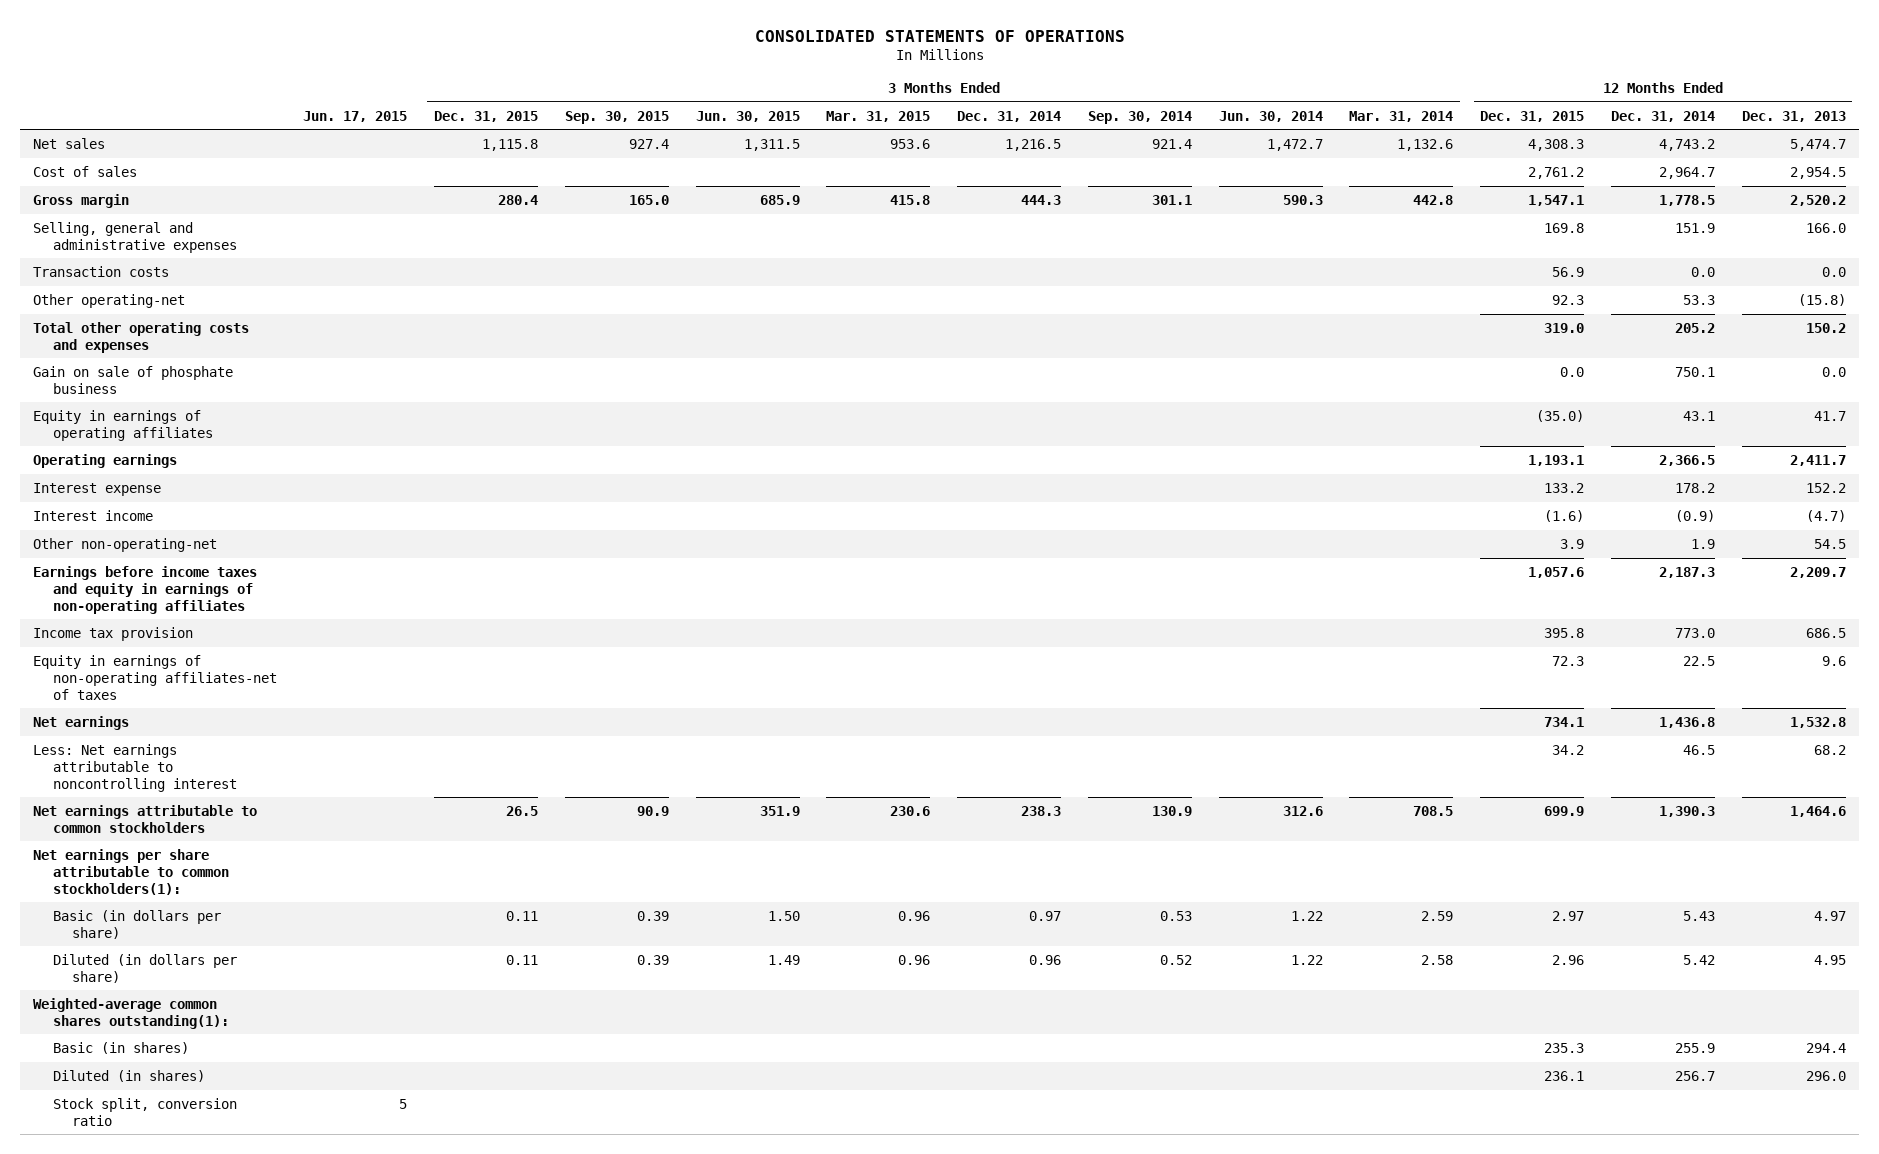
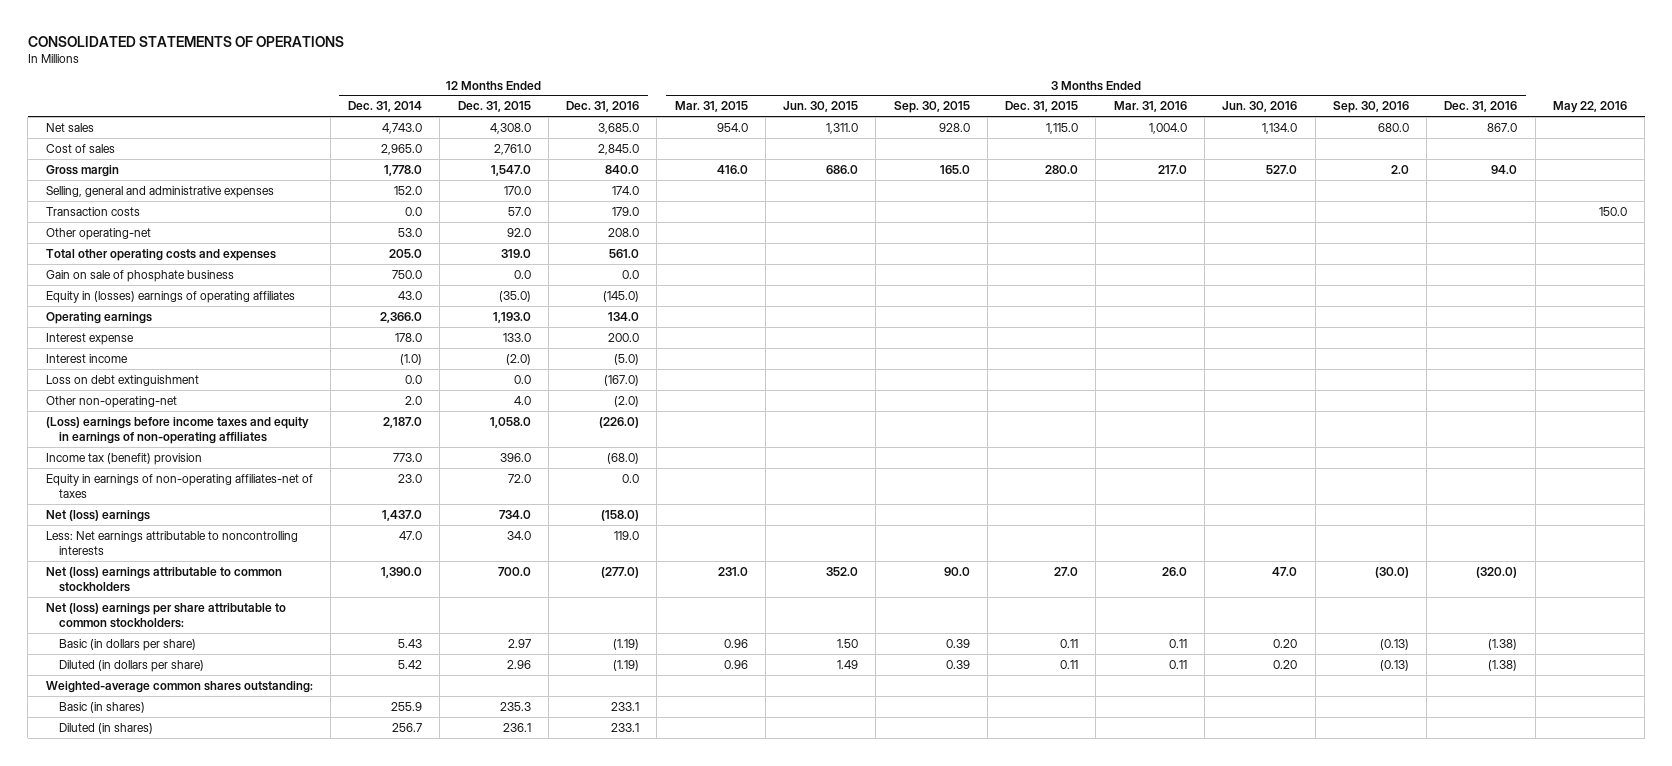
[303,110,408,122] Jun. 17, 2015 -> none
[957,110,1062,122] Dec. 31, 2014 -> none
[1087,110,1192,124] Sep. 30, 2014 -> none
[1218,110,1323,122] Jun. 30, 2014 -> none
[1349,110,1454,122] Mar. 31, 2014 -> none
[1741,110,1846,122] Dec. 31, 2013 -> none
none -> [566,101,640,113] Dec. 31, 2016
none -> [1113,101,1187,113] Mar. 31, 2016
none -> [1222,101,1298,113] Jun. 30, 2016
none -> [1332,101,1409,114] Sep. 30, 2016
none -> [1444,101,1518,113] Dec. 31, 2016
none -> [1552,101,1627,114] May 22, 2016
[482,138,539,151] 1,115.8 -> [1046,122,1079,134] 1,115.0
[628,138,669,149] 927.4 -> [938,122,970,132] 928.0
[743,138,800,151] 1,311.5 -> [826,122,859,134] 1,311.0
[890,138,931,149] 953.6 -> [716,122,748,132] 954.0
[1528,138,1585,151] 4,308.3 -> [489,122,531,134] 4,308.0
[1658,138,1715,151] 4,743.2 -> [382,122,423,134] 4,743.0
[1528,166,1585,179] 2,761.2 -> [493,143,531,155] 2,761.0
[1658,166,1715,179] 2,964.7 -> [381,143,423,155] 2,965.0
[498,194,539,205] 280.4 -> [1045,164,1079,174] 280.0
[759,194,800,205] 685.9 -> [826,164,859,174] 686.0
[890,194,931,205] 415.8 -> [716,164,748,174] 416.0
[1528,194,1585,206] 1,547.1 -> [490,164,531,176] 1,547.0
[1658,194,1715,206] 1,778.5 -> [384,164,423,176] 1,778.0
[1544,222,1585,233] 169.8 -> [503,185,531,195] 170.0
[1674,222,1715,233] 151.9 -> [394,185,423,195] 152.0
[1552,266,1585,277] 56.9 -> [507,206,531,216] 57.0
[1552,294,1585,305] 92.3 -> [506,227,531,237] 92.0
[1682,294,1715,305] 53.3 -> [398,227,423,237] 53.0
[1674,322,1715,333] 205.2 -> [389,248,423,258] 205.0
[1674,366,1715,377] 750.1 -> [392,269,423,279] 750.0
[33,409,213,441] Equity in earnings of operating affiliates -> [45,290,295,303] Equity in (losses) earnings of operating affiliates
[1682,410,1715,421] 43.1 -> [398,290,423,300] 43.0
[1528,454,1585,466] 1,193.1 -> [492,311,531,323] 1,193.0
[1658,454,1715,466] 2,366.5 -> [380,311,423,323] 2,366.0
[1544,482,1585,493] 133.2 -> [502,332,531,342] 133.0
[1674,482,1715,493] 178.2 -> [395,332,423,342] 178.0
[1544,509,1585,522] (1.6) -> [505,353,531,365] (2.0)
[1674,509,1715,522] (0.9) -> [400,353,423,365] (1.0)
none -> [45,374,199,386] Loss on debt extinguishment
[1560,538,1585,549] 3.9 -> [513,395,531,405] 4.0
[1690,538,1715,549] 1.9 -> [405,395,423,405] 2.0
[33,565,258,614] Earnings before income taxes and equity in earnings of non-operating affiliates -> [45,416,309,445] (Loss) earnings before income taxes and equity in earnings of non-operating affiliates
[1528,566,1585,578] 1,057.6 -> [489,416,531,428] 1,058.0
[1658,566,1715,578] 2,187.3 -> [383,416,423,428] 2,187.0
[33,626,194,641] Income tax provision -> [45,452,202,465] Income tax (benefit) provision
[1544,627,1585,638] 395.8 -> [499,452,531,462] 396.0
[1552,655,1585,666] 72.3 -> [507,473,531,483] 72.0
[1682,655,1715,666] 22.5 -> [398,473,423,483] 23.0
[33,715,130,730] Net earnings -> [45,509,150,522] Net (loss) earnings
[1544,716,1585,727] 734.1 -> [498,509,531,519] 734.0
[1658,716,1715,728] 1,436.8 -> [382,509,423,521] 1,437.0
[33,743,237,792] Less: Net earnings attributable to noncontrolling interest -> [45,530,298,556] Less: Net earnings attributable to noncontrolling interests
[1552,744,1585,755] 34.2 -> [506,530,531,540] 34.0
[1682,744,1715,755] 46.5 -> [399,530,423,540] 47.0
[33,804,258,833] Net earnings attributable to common stockholders -> [45,566,282,593] Net (loss) earnings attributable to common stockholders
[506,805,539,816] 26.5 -> [1054,566,1079,576] 27.0
[636,805,669,816] 90.9 -> [943,566,970,576] 90.0
[759,805,800,816] 351.9 -> [826,566,859,576] 352.0
[890,805,931,816] 230.6 -> [717,566,748,576] 231.0
[1544,805,1585,816] 699.9 -> [497,566,531,576] 700.0
[1658,805,1715,817] 1,390.3 -> [381,566,423,578] 1,390.0
[33,848,229,895] Net earnings per share attributable to common stockholders(1): -> [45,602,286,629] Net (loss) earnings per share attributable to common stockholders:
[33,997,229,1029] Weighted-average common shares outstanding(1): -> [45,680,313,693] Weighted-average common shares outstanding:
[52,1097,237,1126] Stock split, conversion ratio -> none

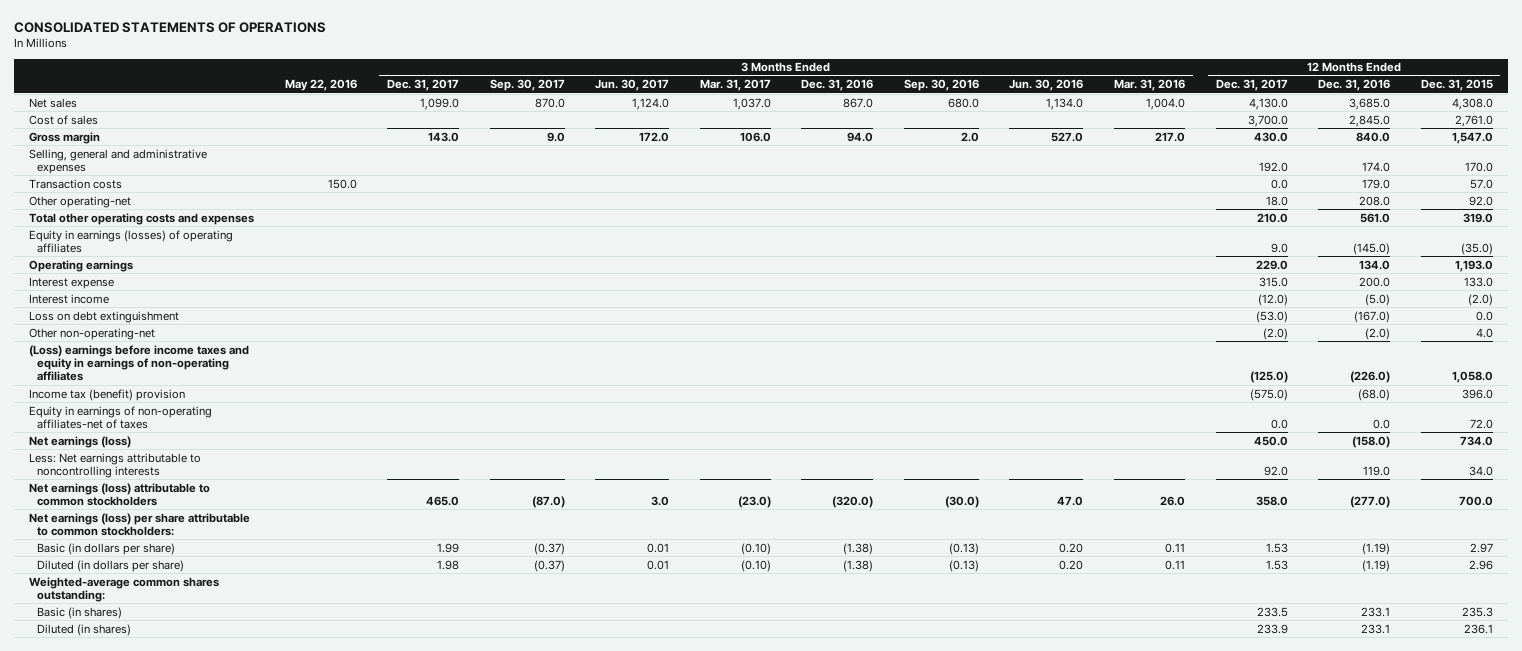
[348,101,423,113] Dec. 31, 2014 -> none
[674,101,748,113] Mar. 31, 2015 -> none
[783,101,859,113] Jun. 30, 2015 -> none
[893,101,970,114] Sep. 30, 2015 -> none
[1005,101,1079,113] Dec. 31, 2015 -> none
none -> [387,79,460,92] Dec. 31, 2017
none -> [489,79,565,92] Sep. 30, 2017
none -> [595,79,670,92] Jun. 30, 2017
none -> [699,79,771,92] Mar. 31, 2017
none -> [1215,79,1288,92] Dec. 31, 2017
[45,269,234,282] Gain on sale of phosphate business -> none
[45,290,295,303] Equity in (losses) earnings of operating affiliates -> [28,229,233,253] Equity in earnings (losses) of operating affiliates
[45,509,150,522] Net (loss) earnings -> [28,435,131,448] Net earnings (loss)
[45,566,282,593] Net (loss) earnings attributable to common stockholders -> [28,482,210,506] Net earnings (loss) attributable to common stockholders
[45,602,286,629] Net (loss) earnings per share attributable to common stockholders: -> [28,512,250,536] Net earnings (loss) per share attributable to common stockholders:

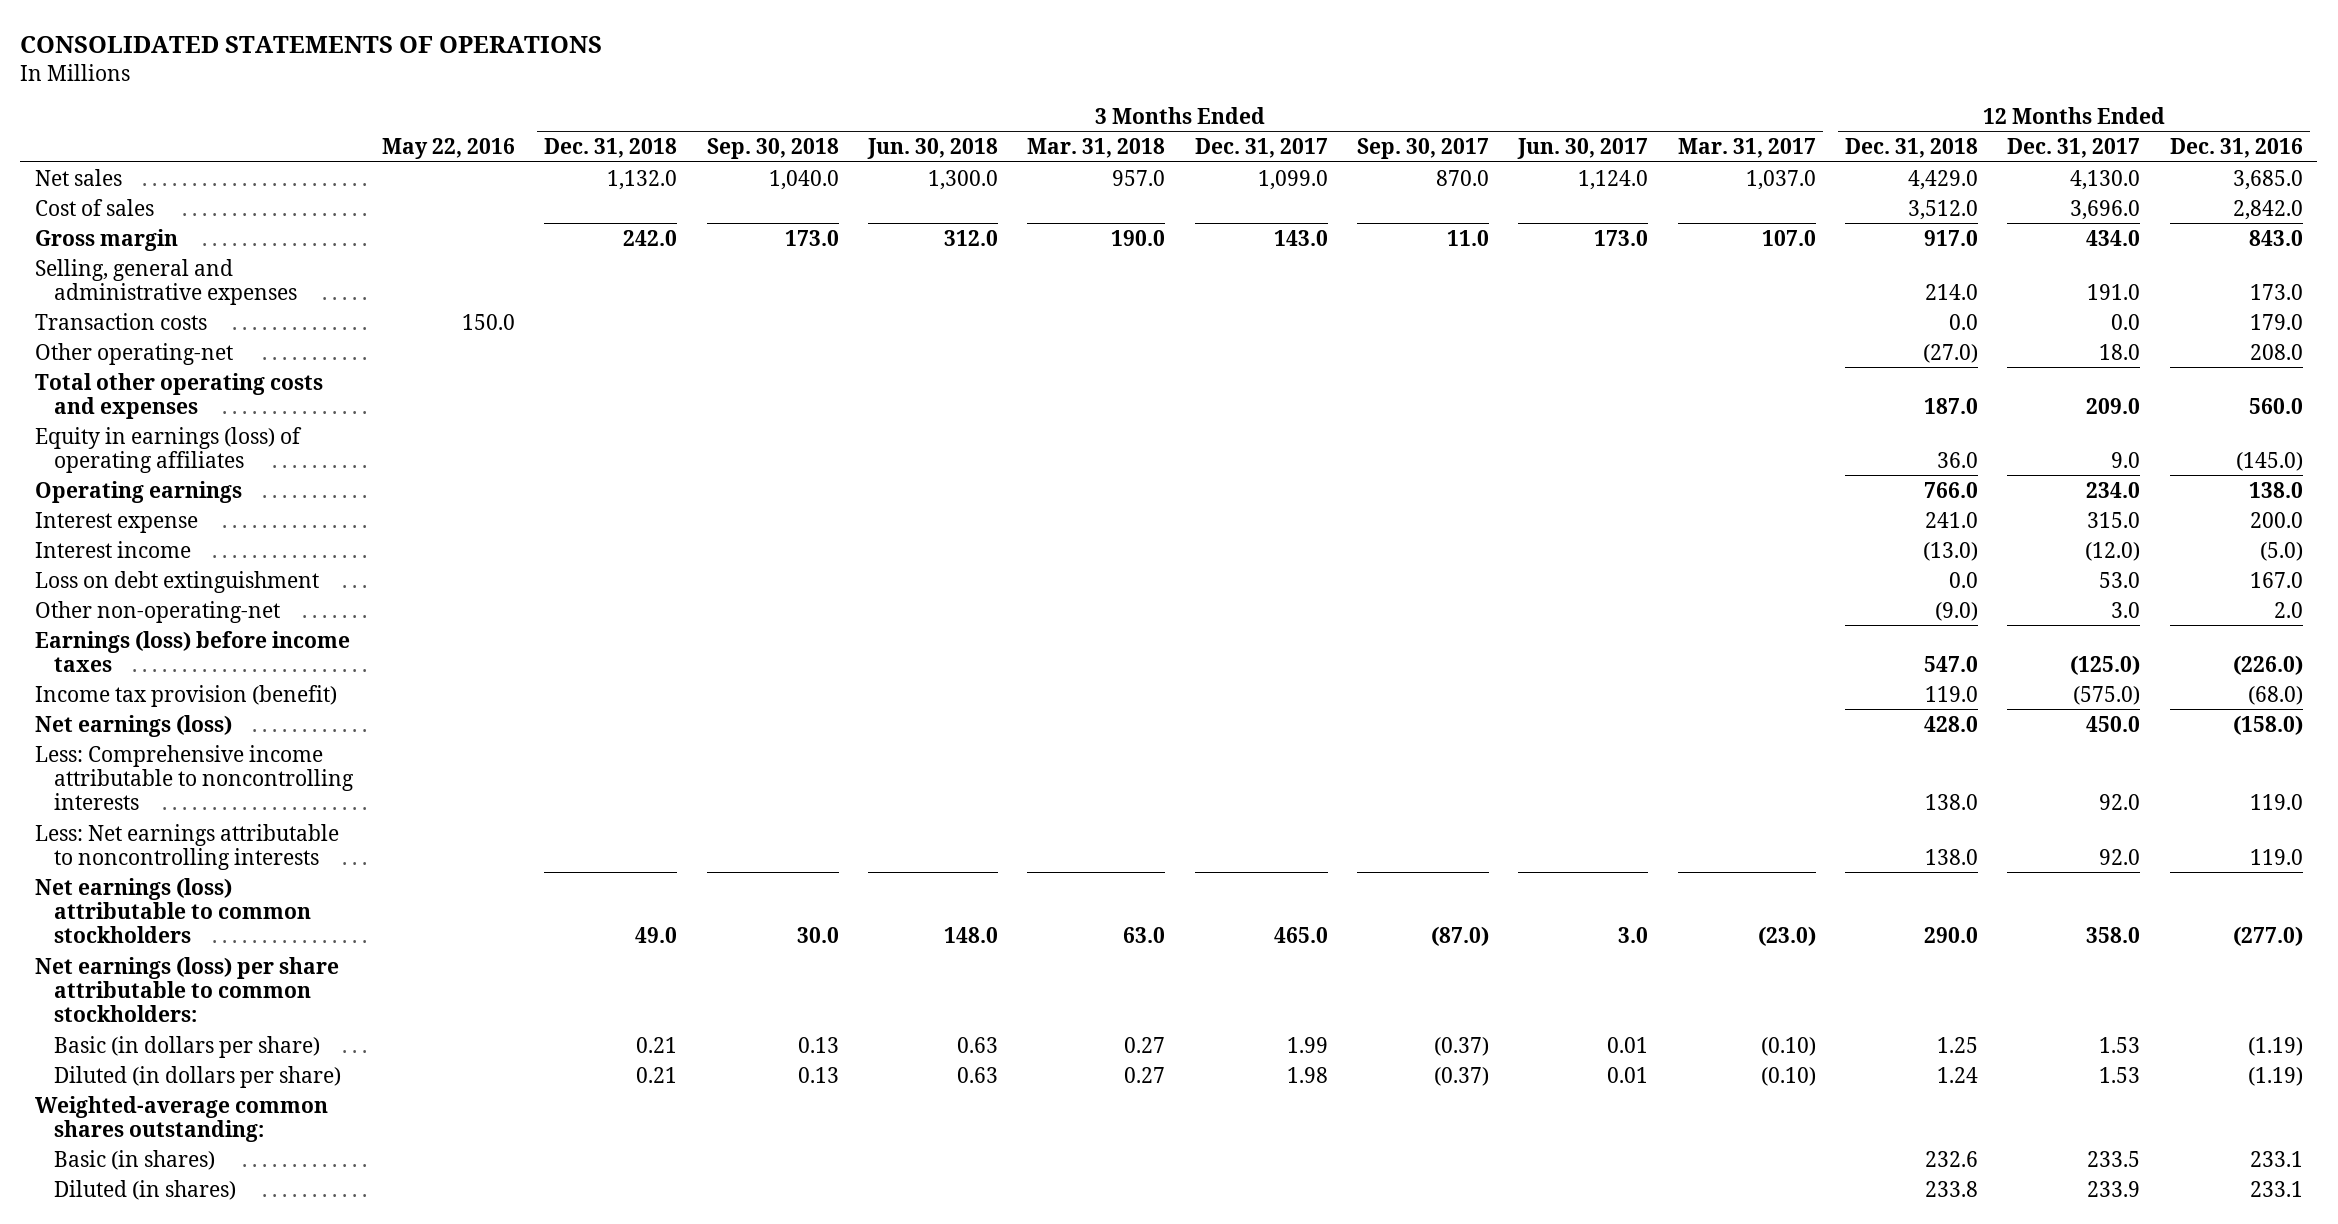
[801,79,874,92] Dec. 31, 2016 -> none
[903,79,979,92] Sep. 30, 2016 -> none
[1009,79,1084,92] Jun. 30, 2016 -> none
[1113,79,1185,92] Mar. 31, 2016 -> none
[1420,79,1493,92] Dec. 31, 2015 -> none
none -> [544,138,678,159] Dec. 31, 2018
none -> [706,138,839,160] Sep. 30, 2018
none -> [866,138,998,160] Jun. 30, 2018
none -> [1027,138,1166,159] Mar. 31, 2018
none -> [1844,138,1978,159] Dec. 31, 2018
[1247,114,1288,127] 3,700.0 -> [2070,199,2141,220] 3,696.0
[1349,114,1391,127] 2,845.0 -> [2232,199,2303,220] 2,842.0
[546,131,565,142] 9.0 -> [1446,229,1489,246] 11.0
[639,131,670,142] 172.0 -> [1594,229,1649,246] 173.0
[739,131,771,142] 106.0 -> [1761,229,1816,246] 107.0
[1253,131,1288,142] 430.0 -> [2086,229,2141,246] 434.0
[1356,131,1391,142] 840.0 -> [2248,229,2303,246] 843.0
[1258,161,1288,172] 192.0 -> [2087,283,2141,300] 191.0
[1362,161,1391,172] 174.0 -> [2249,283,2303,300] 173.0
[1256,212,1288,223] 210.0 -> [2086,397,2141,414] 209.0
[1360,212,1391,223] 561.0 -> [2248,397,2303,414] 560.0
[28,229,233,253] Equity in earnings (losses) of operating affiliates -> [34,426,302,473] Equity in earnings (loss) of operating affiliates
[1255,259,1288,270] 229.0 -> [2086,481,2141,498] 234.0
[1359,259,1391,270] 134.0 -> [2248,481,2303,498] 138.0
[28,405,212,429] Equity in earnings of non-operating affiliates-net of taxes -> none
[1255,310,1288,323] (53.0) -> [2099,571,2141,588] 53.0
[1354,310,1391,323] (167.0) -> [2249,571,2303,588] 167.0
[1262,327,1288,340] (2.0) -> [2111,601,2141,618] 3.0
[1365,327,1391,340] (2.0) -> [2273,601,2303,618] 2.0
[28,344,249,382] (Loss) earnings before income taxes and equity in earnings of non-operating affiliates -> [34,630,350,672] Earnings (loss) before income taxes
[28,388,185,401] Income tax (benefit) provision -> [34,684,337,707] Income tax provision (benefit)
none -> [34,744,354,811] Less: Comprehensive income attributable to noncontrolling interests

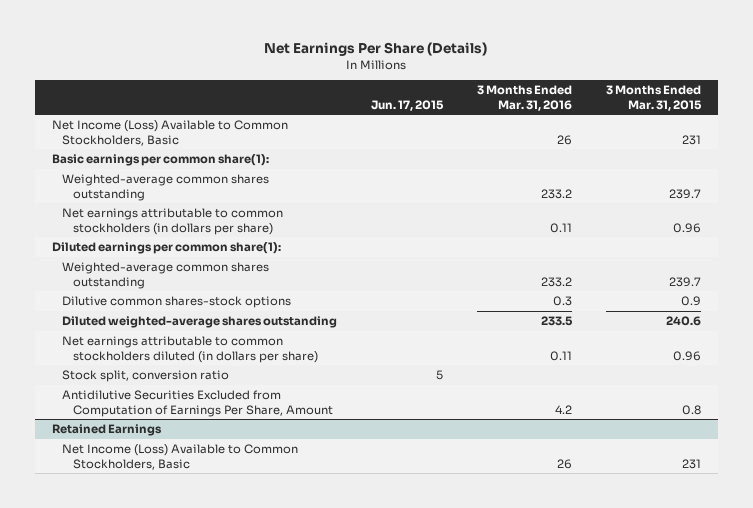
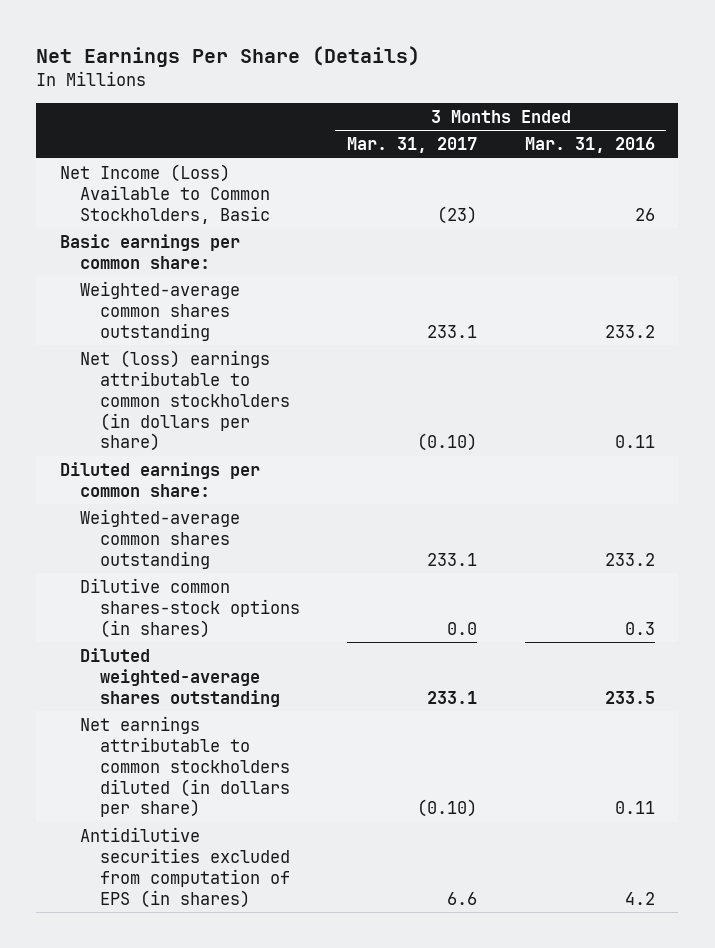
[371,99,445,111] Jun. 17, 2015 -> none
[606,85,703,111] 3 Months Ended Mar. 31, 2015 -> none
none -> [347,137,478,154] Mar. 31, 2017
[51,154,269,167] Basic earnings per common share(1): -> [60,233,241,269] Basic earnings per common share:
[62,208,284,235] Net earnings attributable to common stockholders (in dollars per share) -> [79,349,290,452] Net (loss) earnings attributable to common stockholders (in dollars per share)
[51,242,281,255] Diluted earnings per common share(1): -> [60,461,261,497] Diluted earnings per common share:
[62,296,292,309] Dilutive common shares-stock options -> [79,577,300,638] Dilutive common shares-stock options (in shares)
[62,370,230,383] Stock split, conversion ratio -> none
[51,424,162,437] Retained Earnings -> none
[62,444,299,470] Net Income (Loss) Available to Common Stockholders, Basic -> none
[62,390,333,417] Antidilutive Securities Excluded from Computation of Earnings Per Share, Amount -> [79,826,290,908] Antidilutive securities excluded from computation of EPS (in shares)

